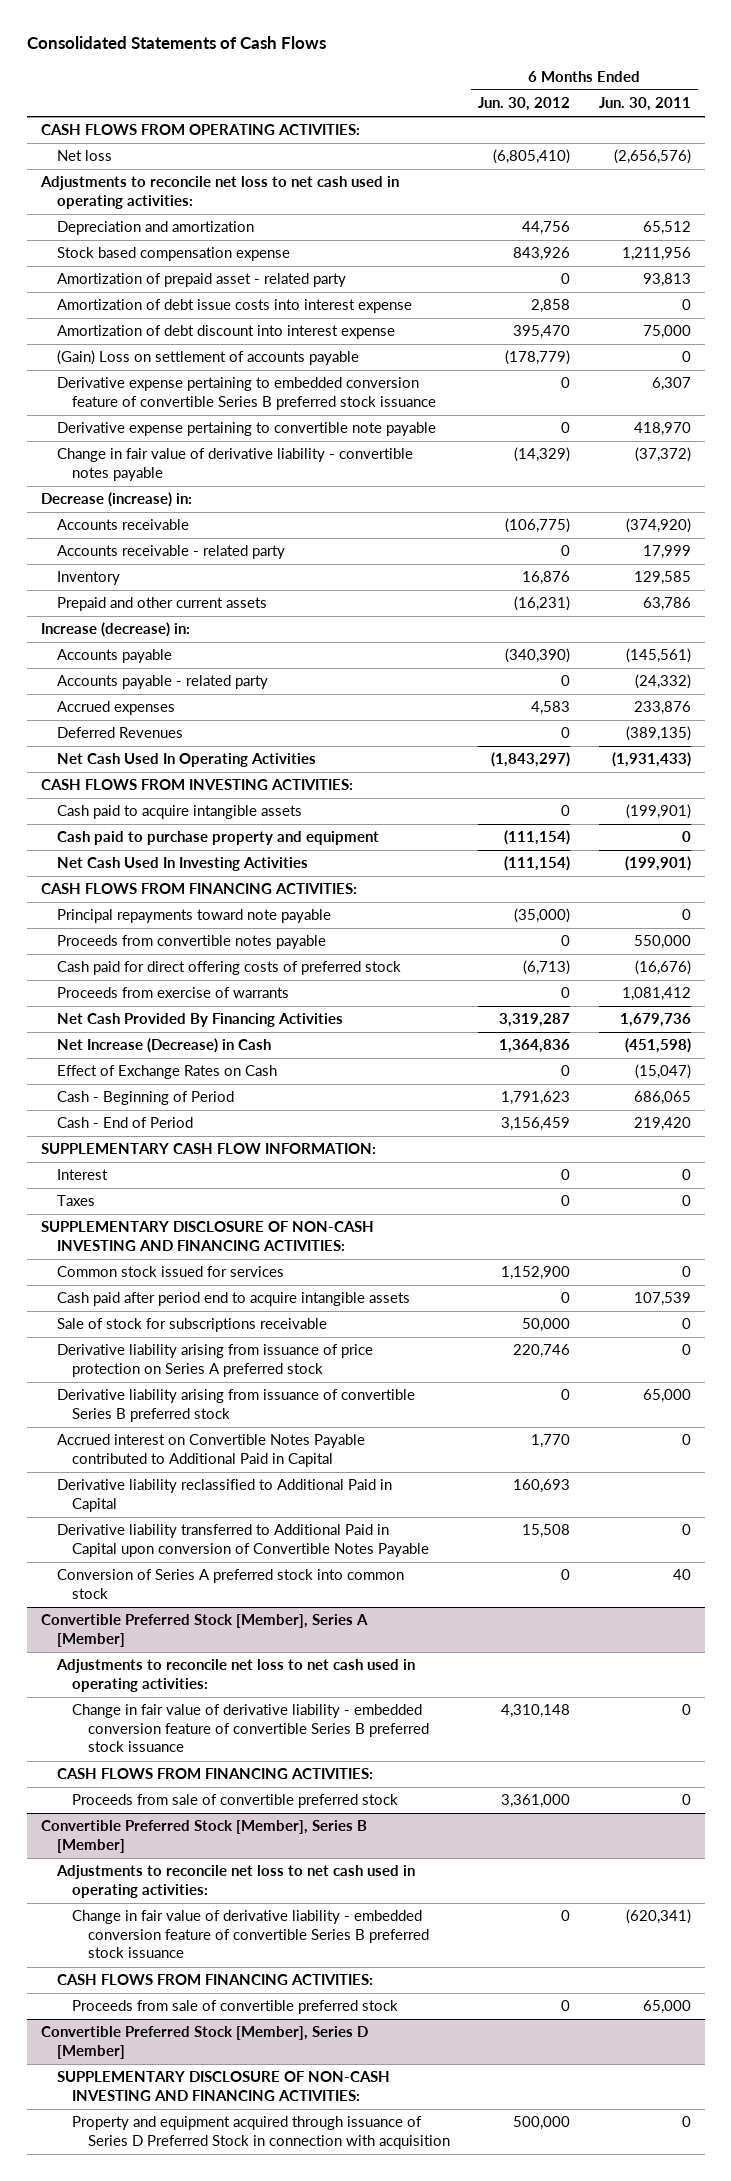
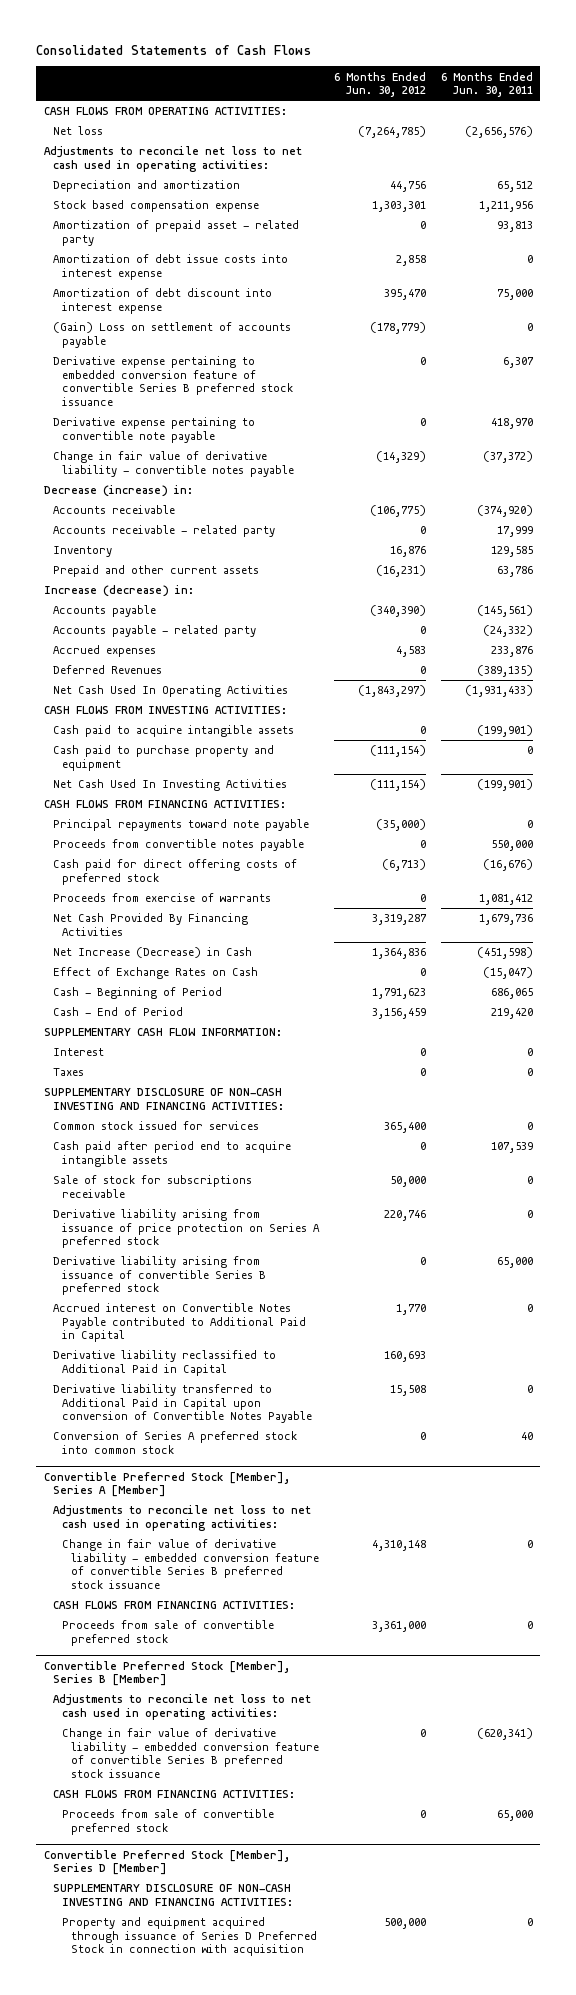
[493,149,571,165] (6,805,410) -> [357,126,426,139] (7,264,785)
[513,247,571,262] 843,926 -> [371,201,426,213] 1,303,301
[501,1266,571,1281] 1,152,900 -> [383,1122,426,1134] 365,400

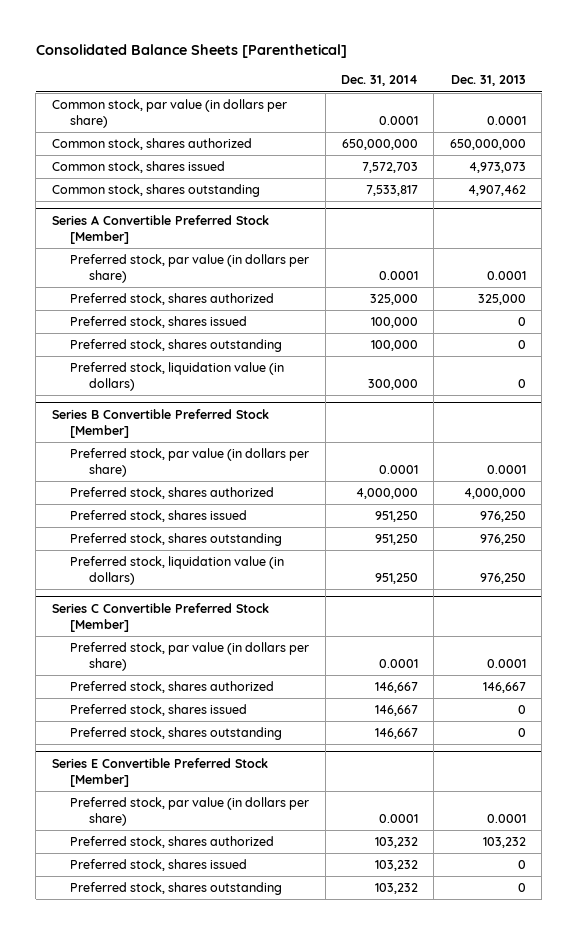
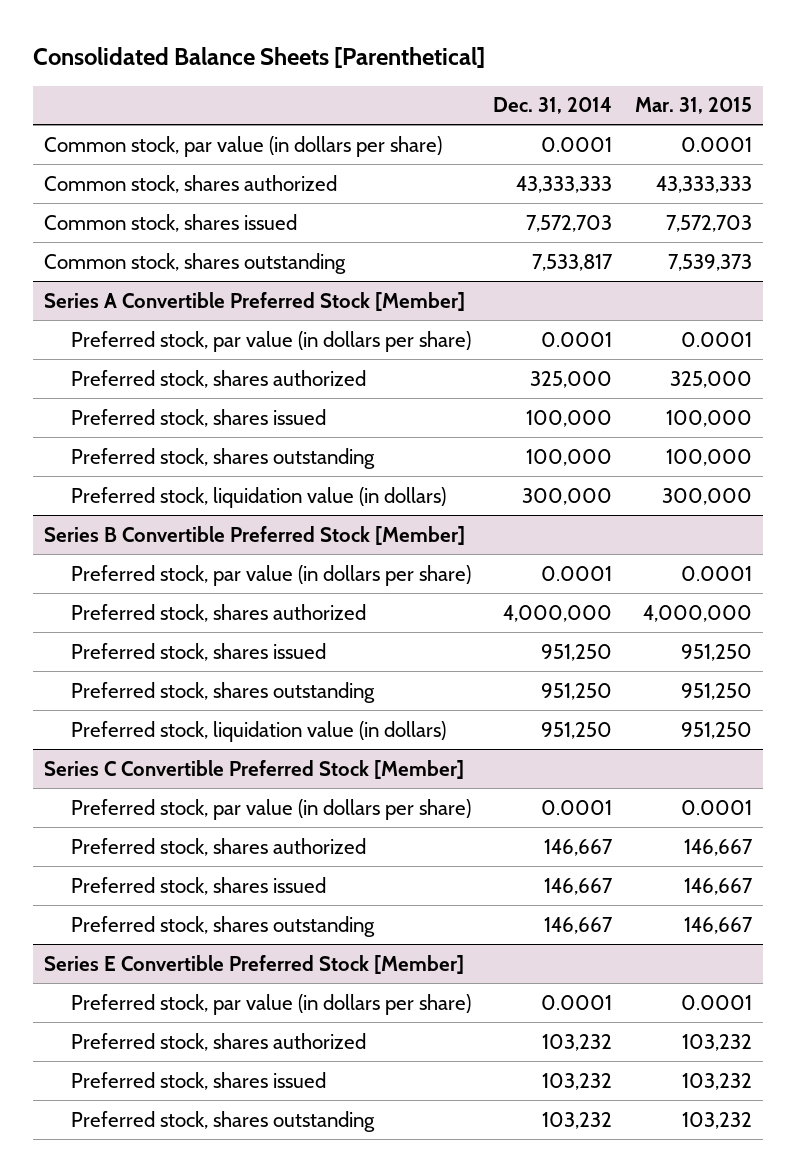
[450,75,526,87] Dec. 31, 2013 -> none
none -> [634,97,752,115] Mar. 31, 2015
[342,139,419,151] 650,000,000 -> [516,175,613,193] 43,333,333

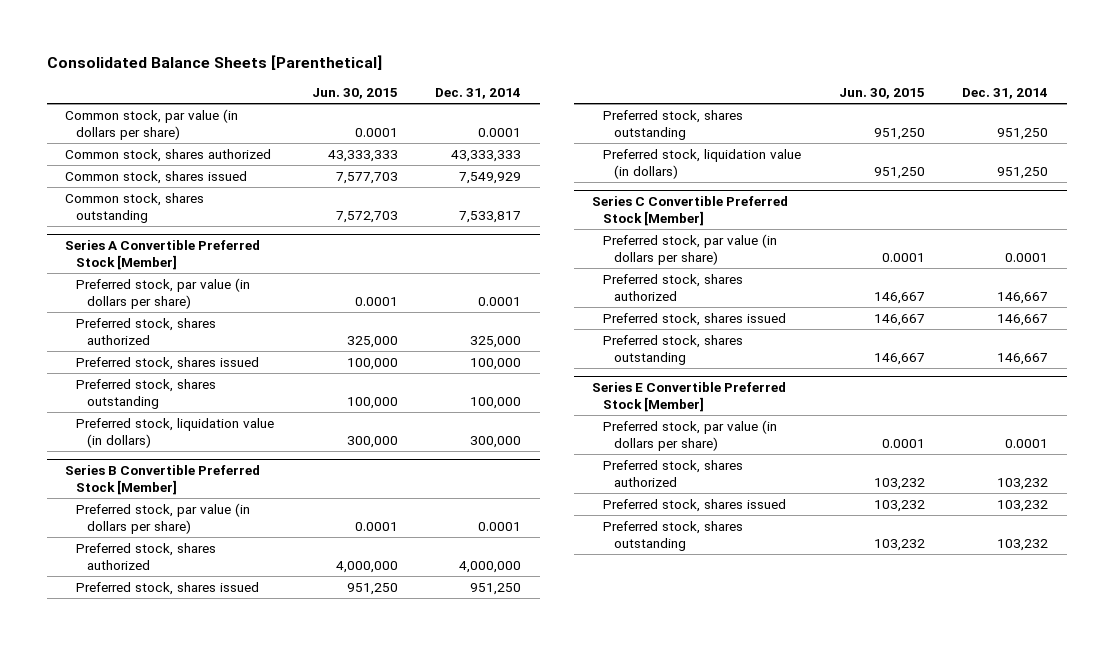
[634,97,752,115] Mar. 31, 2015 -> none
none -> [311,88,398,100] Jun. 30, 2015
[526,214,613,232] 7,572,703 -> [459,171,522,184] 7,549,929

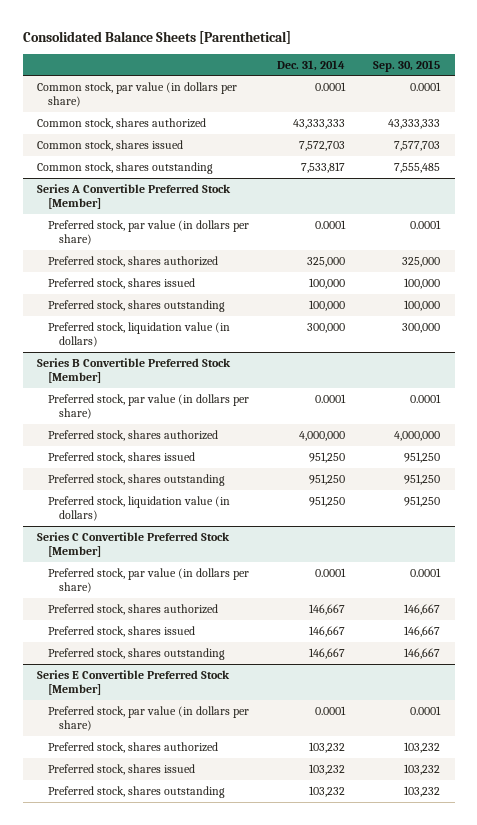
[311,88,398,100] Jun. 30, 2015 -> none
none -> [373,59,441,72] Sep. 30, 2015
[459,171,522,184] 7,549,929 -> [299,140,346,151] 7,572,703

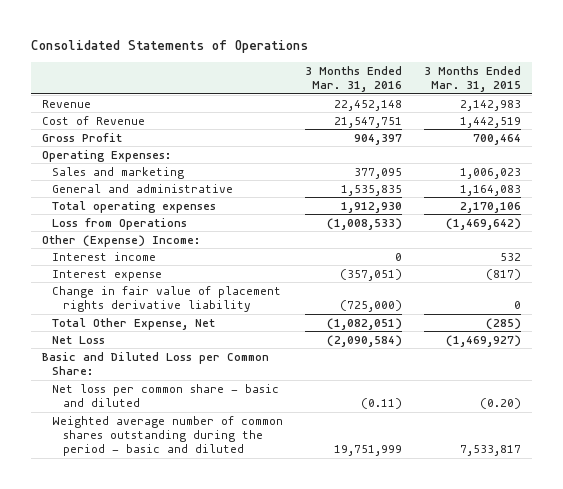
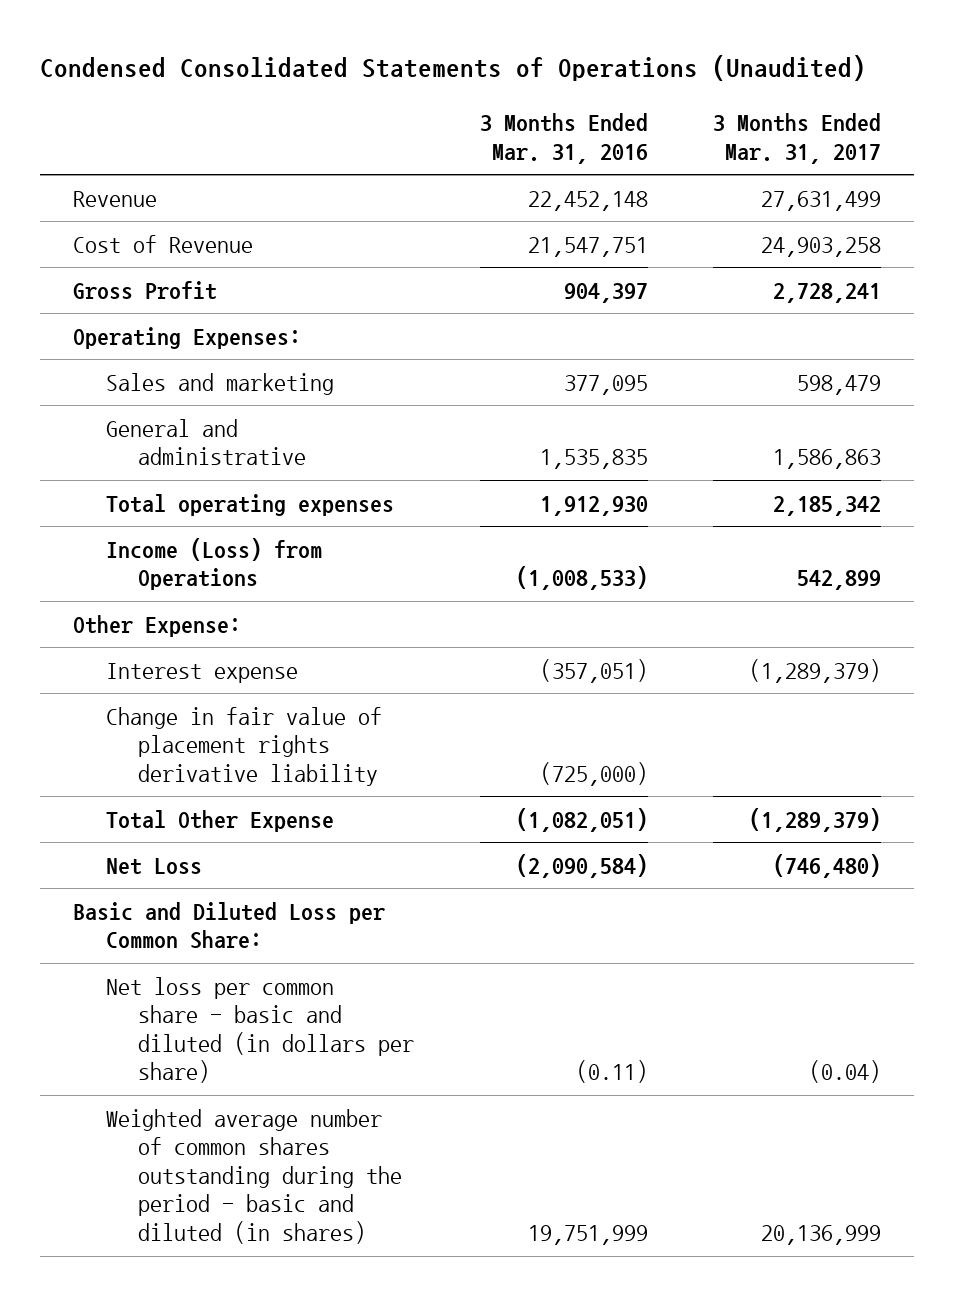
[31,40,309,54] Consolidated Statements of Operations -> [40,55,867,82] Condensed Consolidated Statements of Operations (Unaudited)
[423,66,521,93] 3 Months Ended Mar. 31, 2015 -> none
none -> [713,113,882,164] 3 Months Ended Mar. 31, 2017
[52,251,157,261] Interest income -> none
[52,217,188,230] Loss from Operations -> [105,537,322,591] Income (Loss) from Operations
[42,234,201,247] Other (Expense) Income: -> [72,614,241,637] Other Expense:
[52,317,216,330] Total Other Expense, Net -> [105,809,334,832] Total Other Expense
[52,383,280,408] Net loss per common share - basic and diluted -> [105,976,415,1084] Net loss per common share - basic and diluted (in dollars per share)
[52,415,284,457] Weighted average number of common shares outstanding during the period - basic and diluted -> [105,1108,403,1244] Weighted average number of common shares outstanding during the period - basic and diluted (in shares)

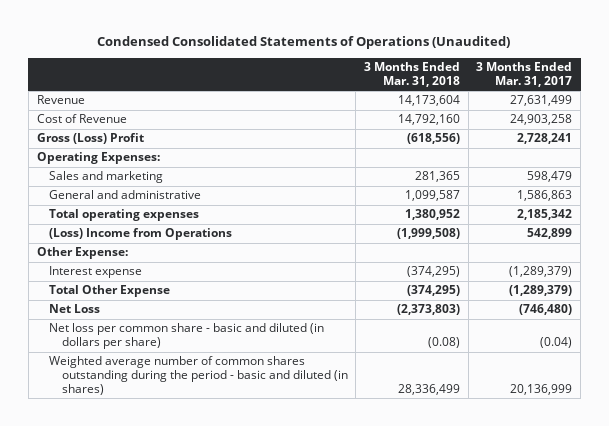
[479,113,648,164] 3 Months Ended Mar. 31, 2016 -> none
none -> [364,61,461,87] 3 Months Ended Mar. 31, 2018
[72,280,217,300] Gross Profit -> [36,133,144,145] Gross (Loss) Profit
[105,537,322,591] Income (Loss) from Operations -> [49,228,233,241] (Loss) Income from Operations
[105,706,382,786] Change in fair value of placement rights derivative liability -> none
[72,901,385,950] Basic and Diluted Loss per Common Share: -> none

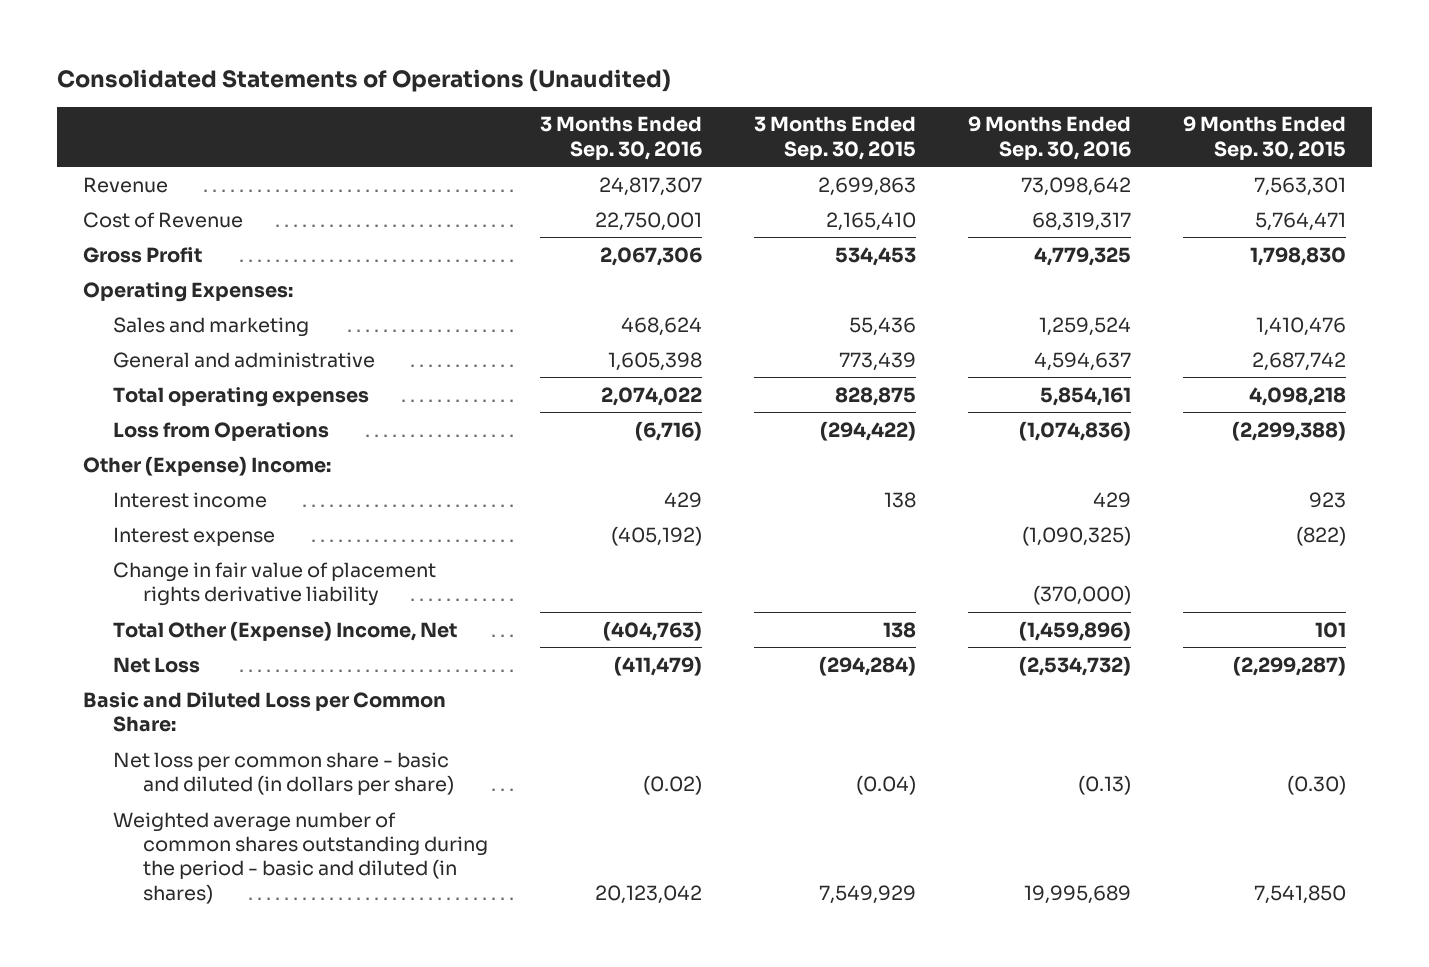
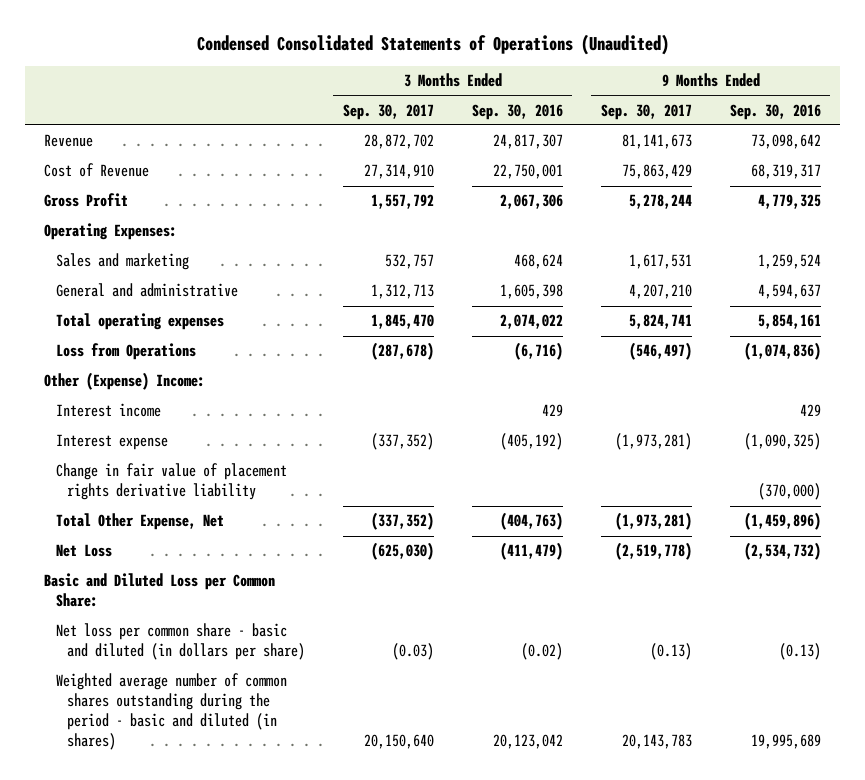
[57,69,672,93] Consolidated Statements of Operations (Unaudited) -> [196,33,669,55] Condensed Consolidated Statements of Operations (Unaudited)
[753,116,916,160] 3 Months Ended Sep. 30, 2015 -> none
[1183,116,1347,160] 9 Months Ended Sep. 30, 2015 -> none
none -> [342,103,434,120] Sep. 30, 2017
none -> [600,103,692,120] Sep. 30, 2017
[112,620,457,641] Total Other (Expense) Income, Net -> [55,513,224,531] Total Other Expense, Net

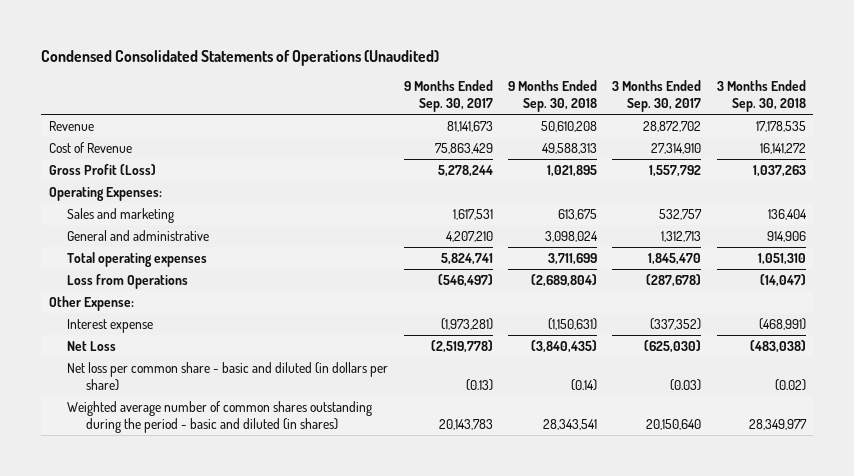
[471,103,563,120] Sep. 30, 2016 -> none
[729,103,821,120] Sep. 30, 2016 -> none
none -> [508,80,598,113] 9 Months Ended Sep. 30, 2018
none -> [716,80,806,113] 3 Months Ended Sep. 30, 2018
[44,193,129,208] Gross Profit -> [48,163,156,175] Gross Profit (Loss)
[55,403,161,418] Interest income -> none
[44,372,206,391] Other (Expense) Income: -> [48,295,134,311] Other Expense:
[55,463,287,501] Change in fair value of placement rights derivative liability -> none
[55,513,224,531] Total Other Expense, Net -> none
[44,573,276,608] Basic and Diluted Loss per Common Share: -> none

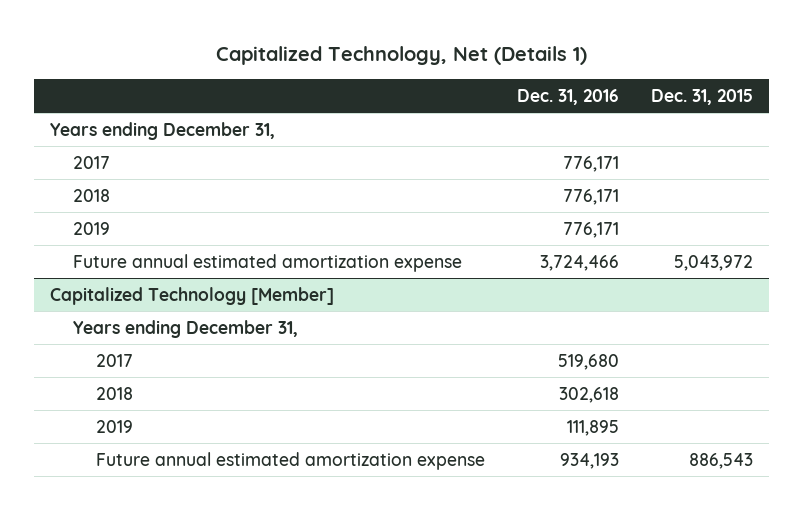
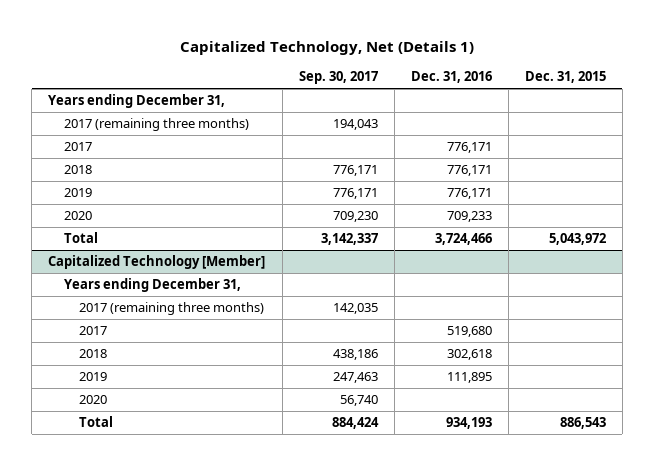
none -> [298,71,378,85] Sep. 30, 2017
none -> [63,118,249,132] 2017 (remaining three months)
none -> [63,211,92,221] 2020
[73,253,463,272] Future annual estimated amortization expense -> [63,232,98,244] Total
none -> [78,302,264,316] 2017 (remaining three months)
none -> [78,395,107,405] 2020
[96,451,486,470] Future annual estimated amortization expense -> [78,416,113,428] Total

